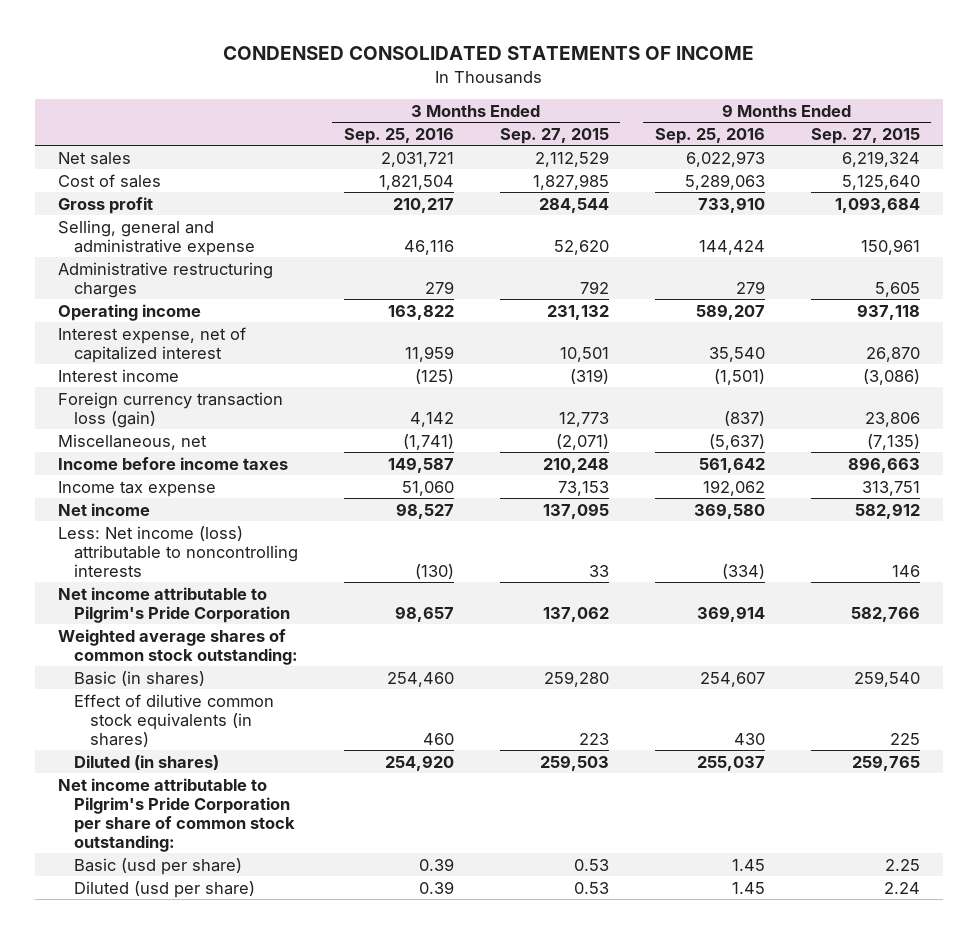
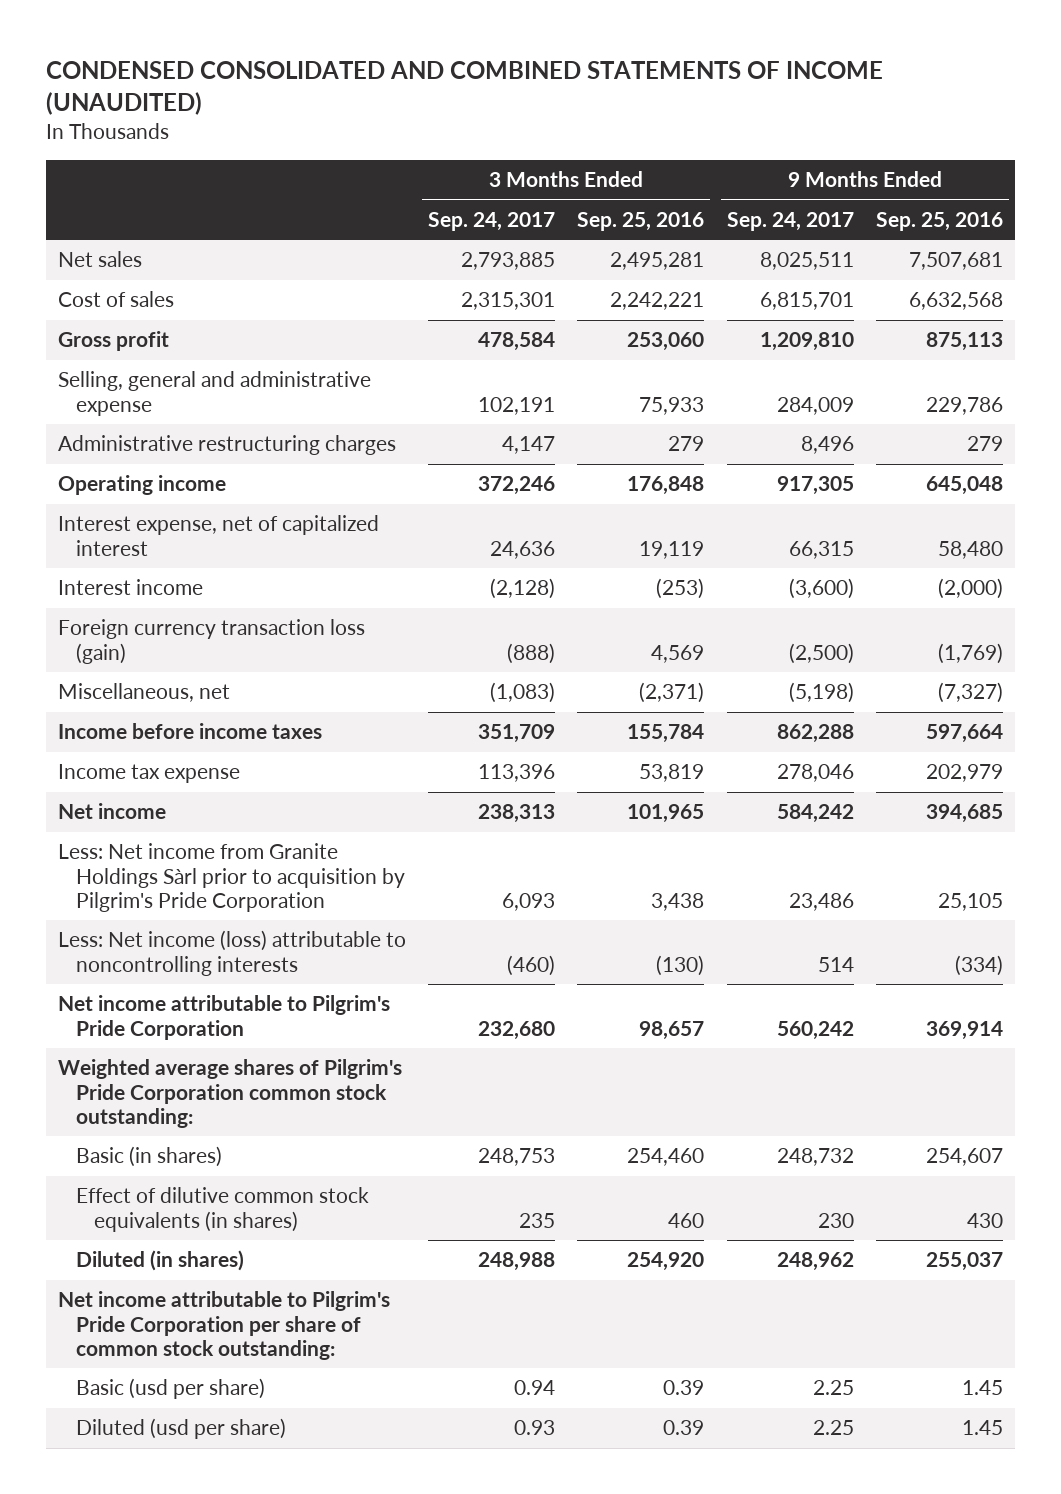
[222,46,754,61] CONDENSED CONSOLIDATED STATEMENTS OF INCOME -> [46,60,884,115] CONDENSED CONSOLIDATED AND COMBINED STATEMENTS OF INCOME (UNAUDITED)
[499,127,609,144] Sep. 27, 2015 -> none
[810,127,920,144] Sep. 27, 2015 -> none
none -> [427,211,555,231] Sep. 24, 2017
none -> [726,211,854,231] Sep. 24, 2017
[380,151,454,167] 2,031,721 -> [610,252,705,271] 2,495,281
[685,150,765,167] 6,022,973 -> [909,252,1004,271] 7,507,681
[378,174,454,190] 1,821,504 -> [610,292,705,311] 2,242,221
[684,173,765,190] 5,289,063 -> [909,292,1004,311] 6,632,568
[392,197,454,213] 210,217 -> [627,332,705,352] 253,060
[697,196,765,213] 733,910 -> [926,332,1004,352] 875,113
[403,239,454,255] 46,116 -> [639,396,705,415] 75,933
[698,239,765,255] 144,424 -> [926,396,1004,415] 229,786
[387,304,454,320] 163,822 -> [627,476,705,496] 176,848
[695,303,765,320] 589,207 -> [926,476,1004,496] 645,048
[404,345,454,362] 11,959 -> [639,540,705,559] 19,119
[708,346,765,362] 35,540 -> [938,540,1004,559] 58,480
[414,368,454,384] (125) -> [656,578,705,600] (253)
[713,368,765,385] (1,501) -> [938,578,1004,600] (2,000)
[409,411,454,427] 4,142 -> [651,644,705,663] 4,569
[723,410,765,426] (837) -> [938,642,1004,664] (1,769)
[402,433,454,450] (1,741) -> [639,682,705,704] (2,371)
[708,433,765,450] (5,637) -> [938,682,1004,704] (7,327)
[387,456,454,473] 149,587 -> [627,724,705,744] 155,784
[698,457,765,473] 561,642 -> [926,724,1004,744] 597,664
[401,480,454,496] 51,060 -> [639,764,705,783] 53,819
[702,479,765,496] 192,062 -> [926,764,1004,783] 202,979
[395,502,454,519] 98,527 -> [627,804,705,824] 101,965
[693,502,765,519] 369,580 -> [926,804,1004,824] 394,685
none -> [57,843,405,912] Less: Net income from Granite Holdings Sàrl prior to acquisition by Pilgrim's Pride Corporation
[57,628,298,665] Weighted average shares of common stock outstanding: -> [57,1059,402,1128] Weighted average shares of Pilgrim's Pride Corporation common stock outstanding:

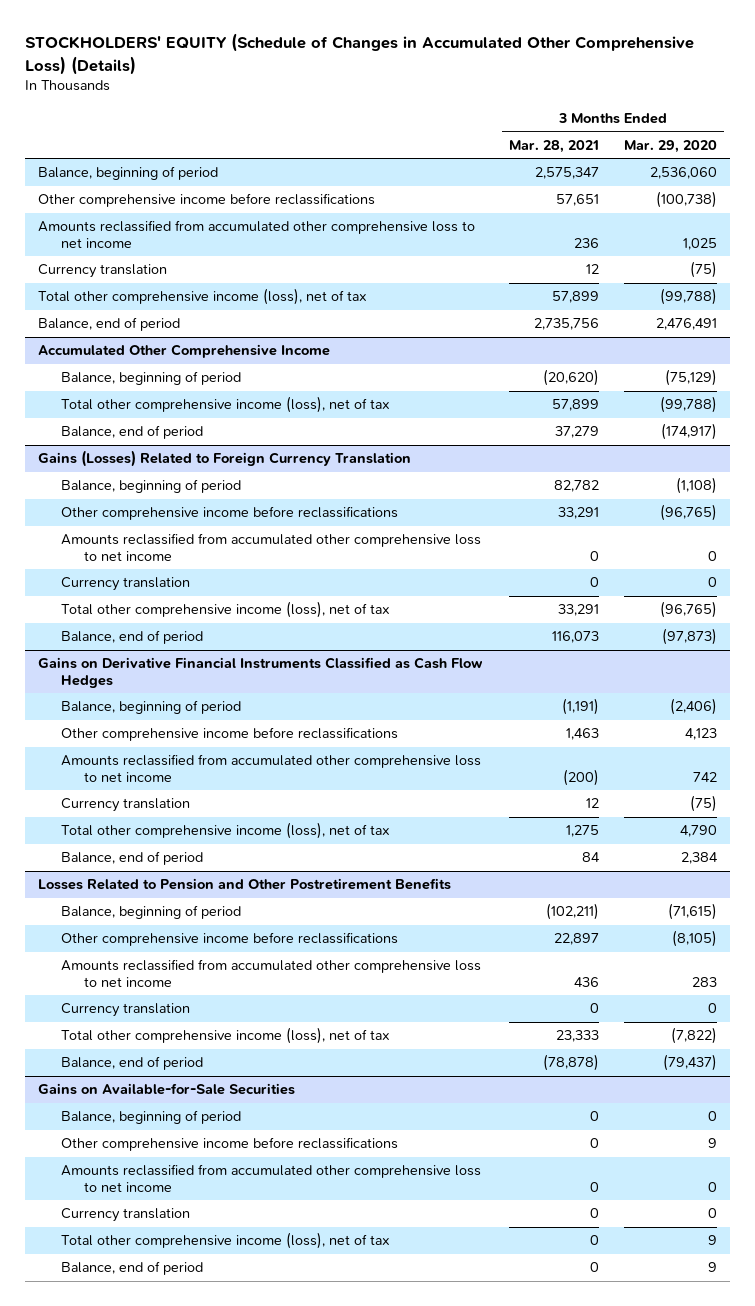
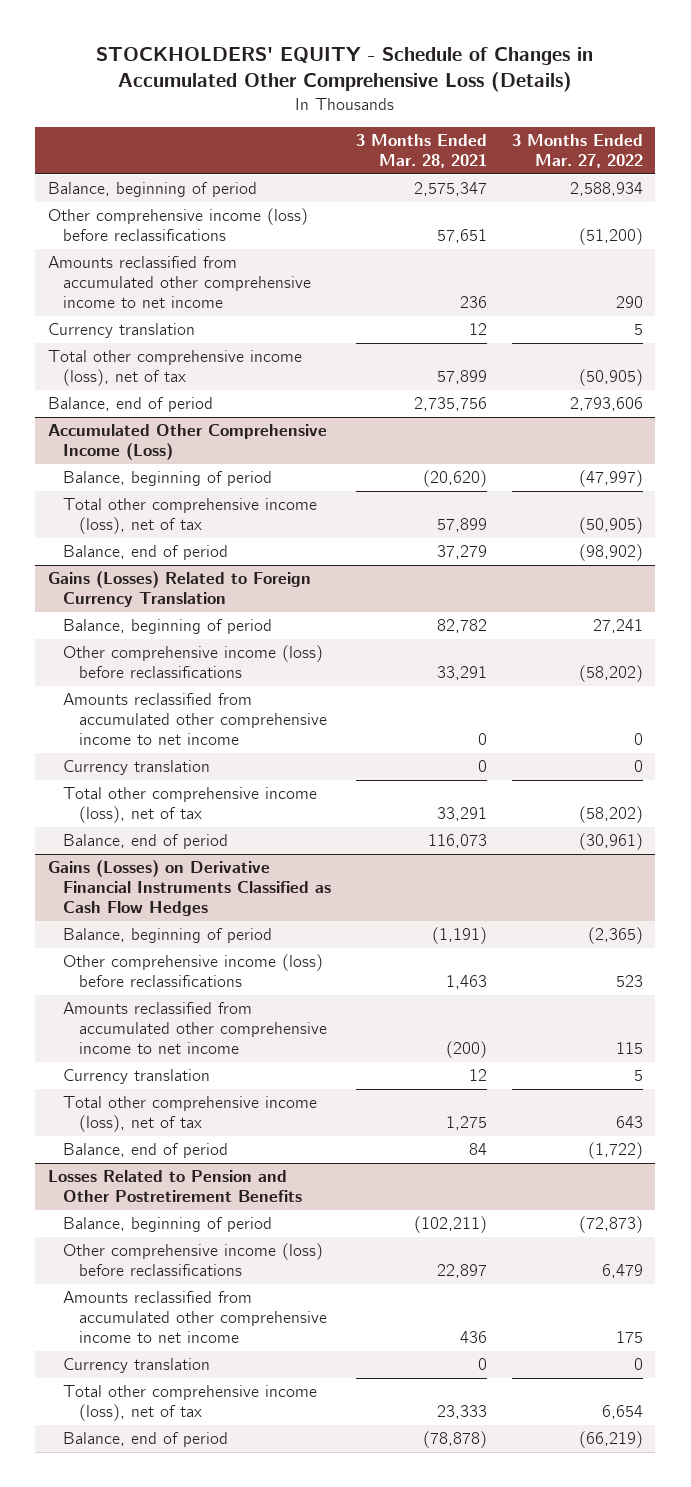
[25,32,695,75] STOCKHOLDERS' EQUITY (Schedule of Changes in Accumulated Other Comprehensive Loss) (Details) -> [96,47,594,93] STOCKHOLDERS' EQUITY - Schedule of Changes in Accumulated Other Comprehensive Loss (Details)
[624,139,718,153] Mar. 29, 2020 -> none
none -> [511,133,643,169] 3 Months Ended Mar. 27, 2022
[38,193,376,208] Other comprehensive income before reclassifications -> [47,208,308,242] Other comprehensive income (loss) before reclassifications
[38,220,476,249] Amounts reclassified from accumulated other comprehensive loss to net income -> [47,256,312,309] Amounts reclassified from accumulated other comprehensive income to net income
[38,344,331,359] Accumulated Other Comprehensive Income -> [47,424,327,461] Accumulated Other Comprehensive Income (Loss)
[60,506,398,521] Other comprehensive income before reclassifications -> [63,645,324,679] Other comprehensive income (loss) before reclassifications
[60,533,481,562] Amounts reclassified from accumulated other comprehensive loss to net income -> [63,693,327,746] Amounts reclassified from accumulated other comprehensive income to net income
[38,657,484,689] Gains on Derivative Financial Instruments Classified as Cash Flow Hedges -> [47,860,332,917] Gains (Losses) on Derivative Financial Instruments Classified as Cash Flow Hedges
[60,727,398,742] Other comprehensive income before reclassifications -> [63,954,324,988] Other comprehensive income (loss) before reclassifications
[60,754,481,783] Amounts reclassified from accumulated other comprehensive loss to net income -> [63,1002,327,1055] Amounts reclassified from accumulated other comprehensive income to net income
[60,932,398,947] Other comprehensive income before reclassifications -> [63,1243,324,1277] Other comprehensive income (loss) before reclassifications
[60,959,481,988] Amounts reclassified from accumulated other comprehensive loss to net income -> [63,1291,327,1344] Amounts reclassified from accumulated other comprehensive income to net income
[38,1083,296,1096] Gains on Available-for-Sale Securities -> none
[60,1110,241,1125] Balance, beginning of period -> none
[60,1137,398,1152] Other comprehensive income before reclassifications -> none
[60,1164,481,1193] Amounts reclassified from accumulated other comprehensive loss to net income -> none
[60,1208,190,1223] Currency translation -> none
[60,1232,390,1250] Total other comprehensive income (loss), net of tax -> none
[60,1261,203,1276] Balance, end of period -> none

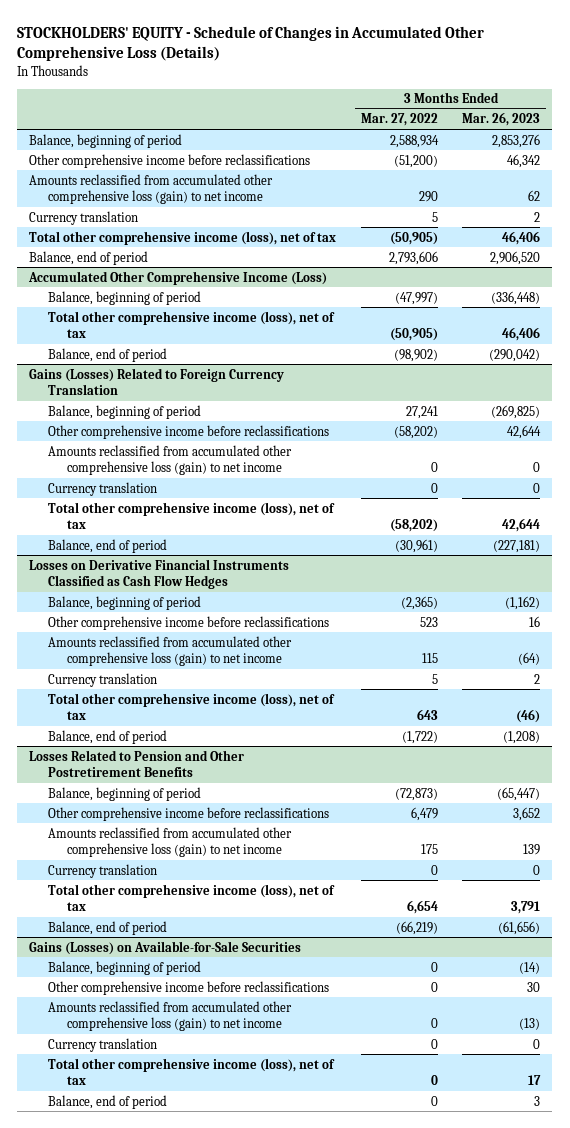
[356,133,488,169] 3 Months Ended Mar. 28, 2021 -> none
none -> [462,112,541,127] Mar. 26, 2023
[47,208,308,242] Other comprehensive income (loss) before reclassifications -> [29,153,311,168] Other comprehensive income before reclassifications
[47,256,312,309] Amounts reclassified from accumulated other comprehensive income to net income -> [29,173,274,205] Amounts reclassified from accumulated other comprehensive loss (gain) to net income
[63,645,324,679] Other comprehensive income (loss) before reclassifications -> [48,424,330,439] Other comprehensive income before reclassifications
[63,693,327,746] Amounts reclassified from accumulated other comprehensive income to net income -> [48,444,293,476] Amounts reclassified from accumulated other comprehensive loss (gain) to net income
[47,860,332,917] Gains (Losses) on Derivative Financial Instruments Classified as Cash Flow Hedges -> [29,558,290,590] Losses on Derivative Financial Instruments Classified as Cash Flow Hedges
[63,954,324,988] Other comprehensive income (loss) before reclassifications -> [48,615,330,630] Other comprehensive income before reclassifications
[63,1002,327,1055] Amounts reclassified from accumulated other comprehensive income to net income -> [48,635,293,667] Amounts reclassified from accumulated other comprehensive loss (gain) to net income
[63,1243,324,1277] Other comprehensive income (loss) before reclassifications -> [48,806,330,821] Other comprehensive income before reclassifications
[63,1291,327,1344] Amounts reclassified from accumulated other comprehensive income to net income -> [48,826,293,858] Amounts reclassified from accumulated other comprehensive loss (gain) to net income
none -> [29,940,302,955] Gains (Losses) on Available-for-Sale Securities
none -> [48,960,202,975] Balance, beginning of period
none -> [48,980,330,995] Other comprehensive income before reclassifications
none -> [48,1000,293,1032] Amounts reclassified from accumulated other comprehensive loss (gain) to net income
none -> [48,1037,158,1052] Currency translation
none -> [48,1057,336,1086] Total other comprehensive income (loss), net of tax
none -> [48,1094,168,1109] Balance, end of period

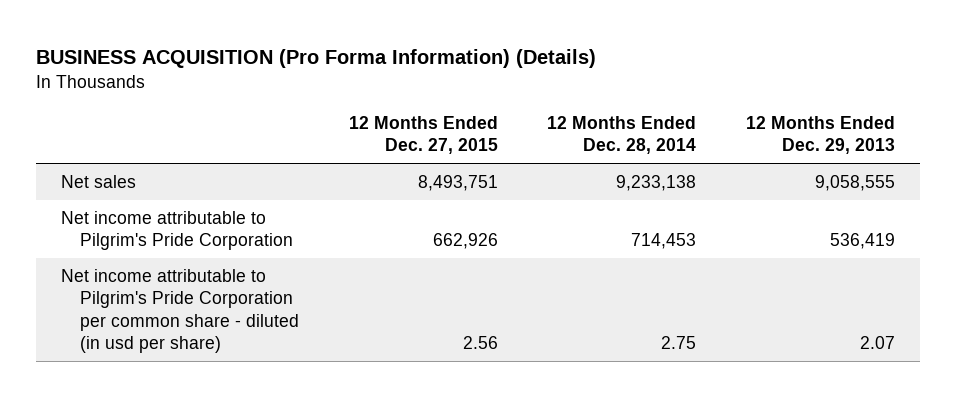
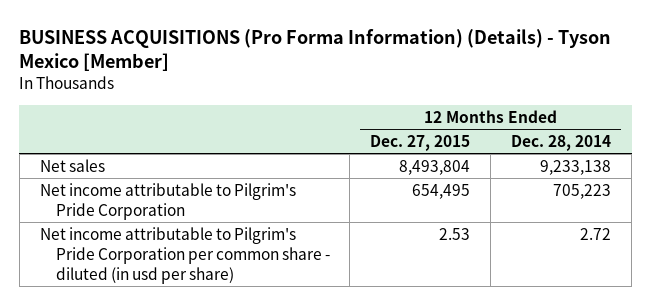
[36,48,597,68] BUSINESS ACQUISITION (Pro Forma Information) (Details) -> [19,28,612,71] BUSINESS ACQUISITIONS (Pro Forma Information) (Details) - Tyson Mexico [Member]
[745,116,895,155] 12 Months Ended Dec. 29, 2013 -> none
[417,174,498,191] 8,493,751 -> [399,159,471,175] 8,493,804
[432,233,498,250] 662,926 -> [412,183,471,199] 654,495
[631,233,697,250] 714,453 -> [553,183,612,199] 705,223
[462,336,498,350] 2.56 -> [439,227,471,240] 2.53
[661,336,697,350] 2.75 -> [580,227,612,240] 2.72

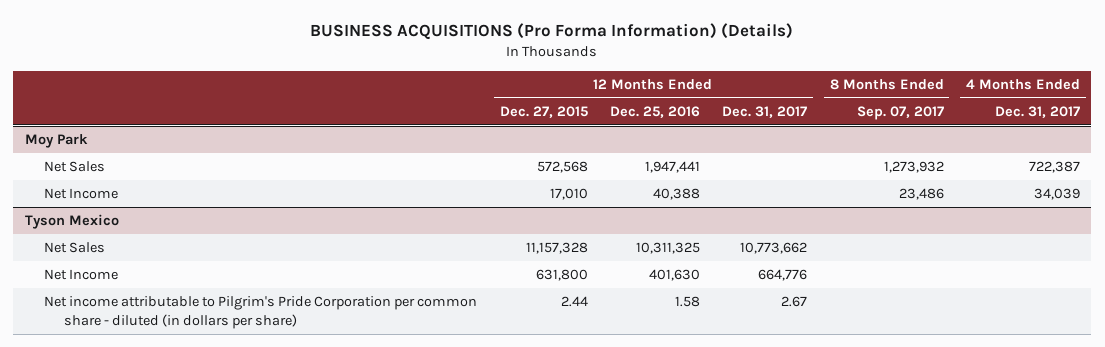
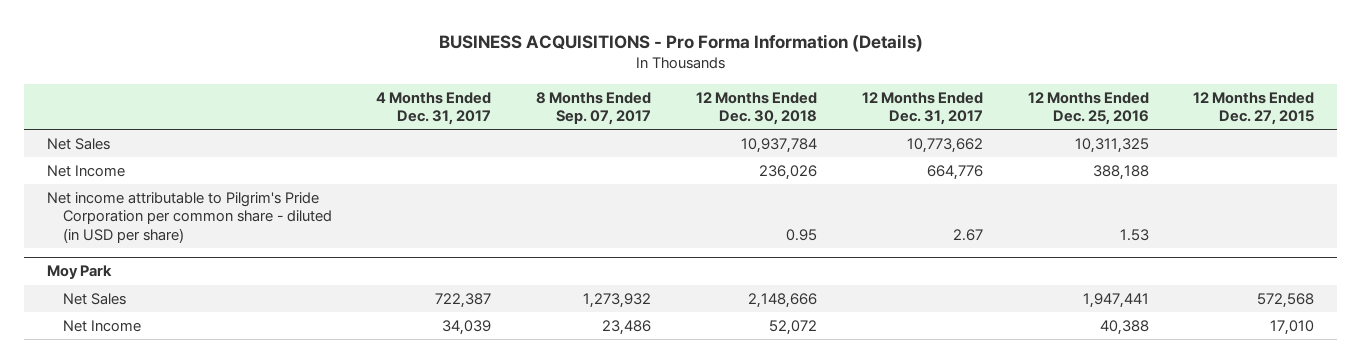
[310,23,794,41] BUSINESS ACQUISITIONS (Pro Forma Information) (Details) -> [438,33,923,52] BUSINESS ACQUISITIONS - Pro Forma Information (Details)
none -> [695,91,817,125] 12 Months Ended Dec. 30, 2018
none -> [46,138,110,151] Net Sales
none -> [46,165,125,178] Net Income
none -> [46,192,332,243] Net income attributable to Pilgrim's Pride Corporation per common share - diluted (in USD per share)
[24,214,119,230] Tyson Mexico -> none
[44,242,106,254] Net Sales -> none
[44,269,119,281] Net Income -> none
[44,296,478,329] Net income attributable to Pilgrim's Pride Corporation per common share - diluted (in dollars per share) -> none

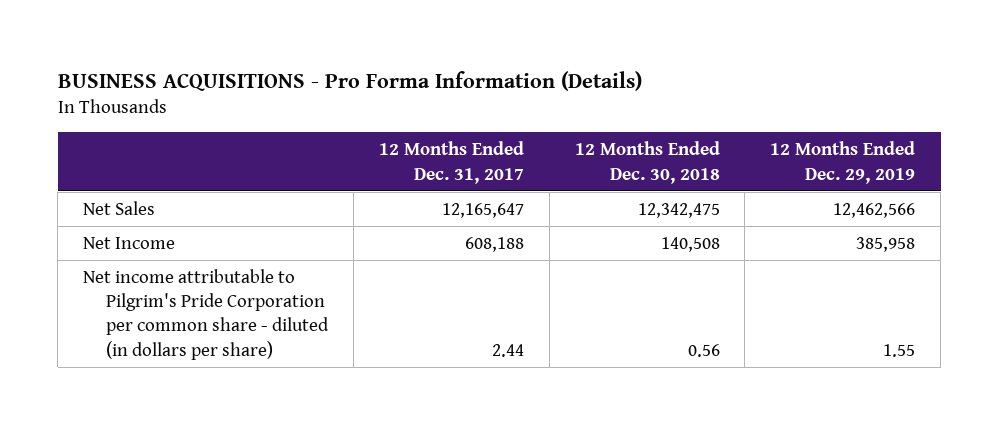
[376,91,492,125] 4 Months Ended Dec. 31, 2017 -> none
[536,91,652,125] 8 Months Ended Sep. 07, 2017 -> none
[1027,91,1149,125] 12 Months Ended Dec. 25, 2016 -> none
[1193,91,1315,125] 12 Months Ended Dec. 27, 2015 -> none
none -> [770,141,916,184] 12 Months Ended Dec. 29, 2019
[46,265,112,280] Moy Park -> none
[62,293,126,306] Net Sales -> none
[62,320,141,333] Net Income -> none
[740,138,817,154] 10,937,784 -> [637,202,720,218] 12,342,475
[906,138,983,154] 10,773,662 -> [441,202,524,218] 12,165,647
[758,165,817,181] 236,026 -> [660,236,720,252] 140,508
[926,165,983,181] 664,776 -> [464,236,524,252] 608,188
[46,192,332,243] Net income attributable to Pilgrim's Pride Corporation per common share - diluted (in USD per share) -> [83,268,329,360] Net income attributable to Pilgrim's Pride Corporation per common share - diluted (in dollars per share)
[785,228,817,241] 0.95 -> [687,343,720,357] 0.56
[952,228,983,241] 2.67 -> [491,343,524,357] 2.44

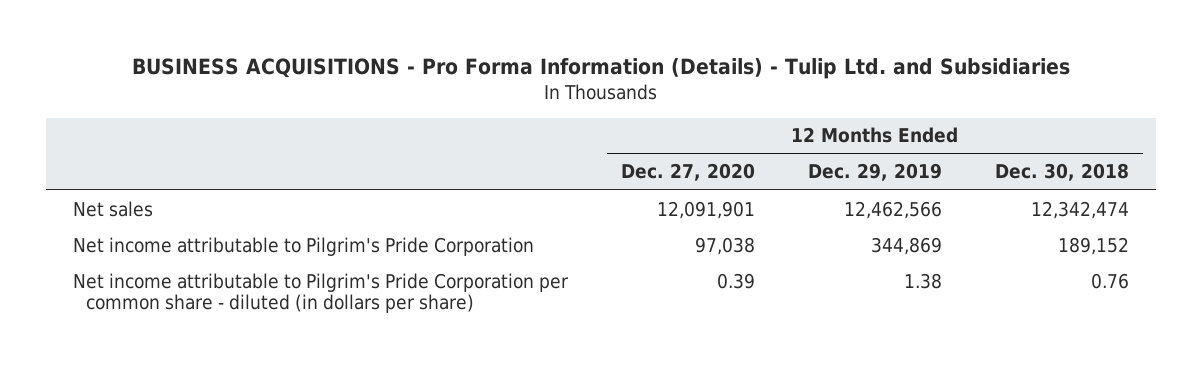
[57,70,642,91] BUSINESS ACQUISITIONS - Pro Forma Information (Details) -> [131,58,1070,80] BUSINESS ACQUISITIONS - Pro Forma Information (Details) - Tulip Ltd. and Subsidiaries
[378,141,524,184] 12 Months Ended Dec. 31, 2017 -> none
none -> [620,163,755,182] Dec. 27, 2020
[83,200,156,215] Net Sales -> [72,200,153,217] Net sales
[637,202,720,218] 12,342,475 -> [1031,200,1130,219] 12,342,474
[83,236,176,249] Net Income -> [72,236,534,256] Net income attributable to Pilgrim's Pride Corporation
[660,236,720,252] 140,508 -> [1058,236,1130,255] 189,152
[856,236,916,252] 385,958 -> [871,236,943,255] 344,869
[687,343,720,357] 0.56 -> [1091,272,1130,289] 0.76
[883,343,916,357] 1.55 -> [904,272,943,289] 1.38

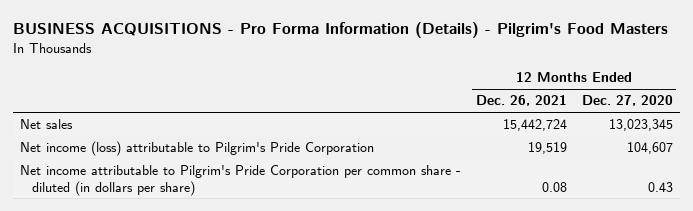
[131,58,1070,80] BUSINESS ACQUISITIONS - Pro Forma Information (Details) - Tulip Ltd. and Subsidiaries -> [13,22,669,39] BUSINESS ACQUISITIONS - Pro Forma Information (Details) - Pilgrim's Food Masters
[808,163,943,182] Dec. 29, 2019 -> none
[995,163,1130,182] Dec. 30, 2018 -> none
none -> [475,95,567,107] Dec. 26, 2021
[656,200,755,219] 12,091,901 -> [608,119,673,132] 13,023,345
[72,236,534,256] Net income attributable to Pilgrim's Pride Corporation -> [20,141,375,157] Net income (loss) attributable to Pilgrim's Pride Corporation
[694,236,755,255] 97,038 -> [626,142,673,155] 104,607
[716,272,755,289] 0.39 -> [647,181,673,192] 0.43

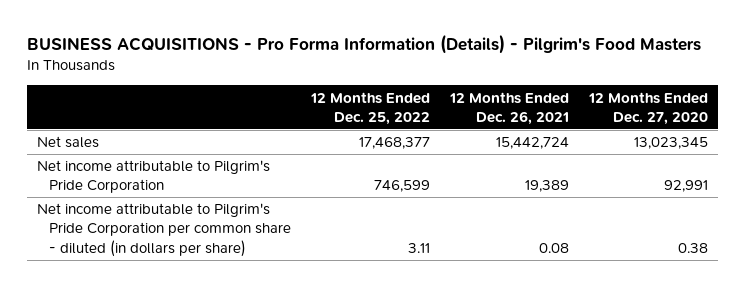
none -> [309,91,430,125] 12 Months Ended Dec. 25, 2022
[20,141,375,157] Net income (loss) attributable to Pilgrim's Pride Corporation -> [37,160,271,194] Net income attributable to Pilgrim's Pride Corporation
[527,142,567,155] 19,519 -> [524,180,569,193] 19,389
[626,142,673,155] 104,607 -> [663,180,708,193] 92,991
[647,181,673,192] 0.43 -> [677,242,708,253] 0.38

